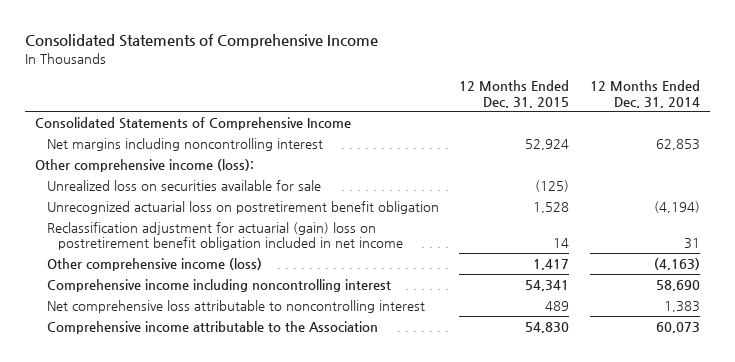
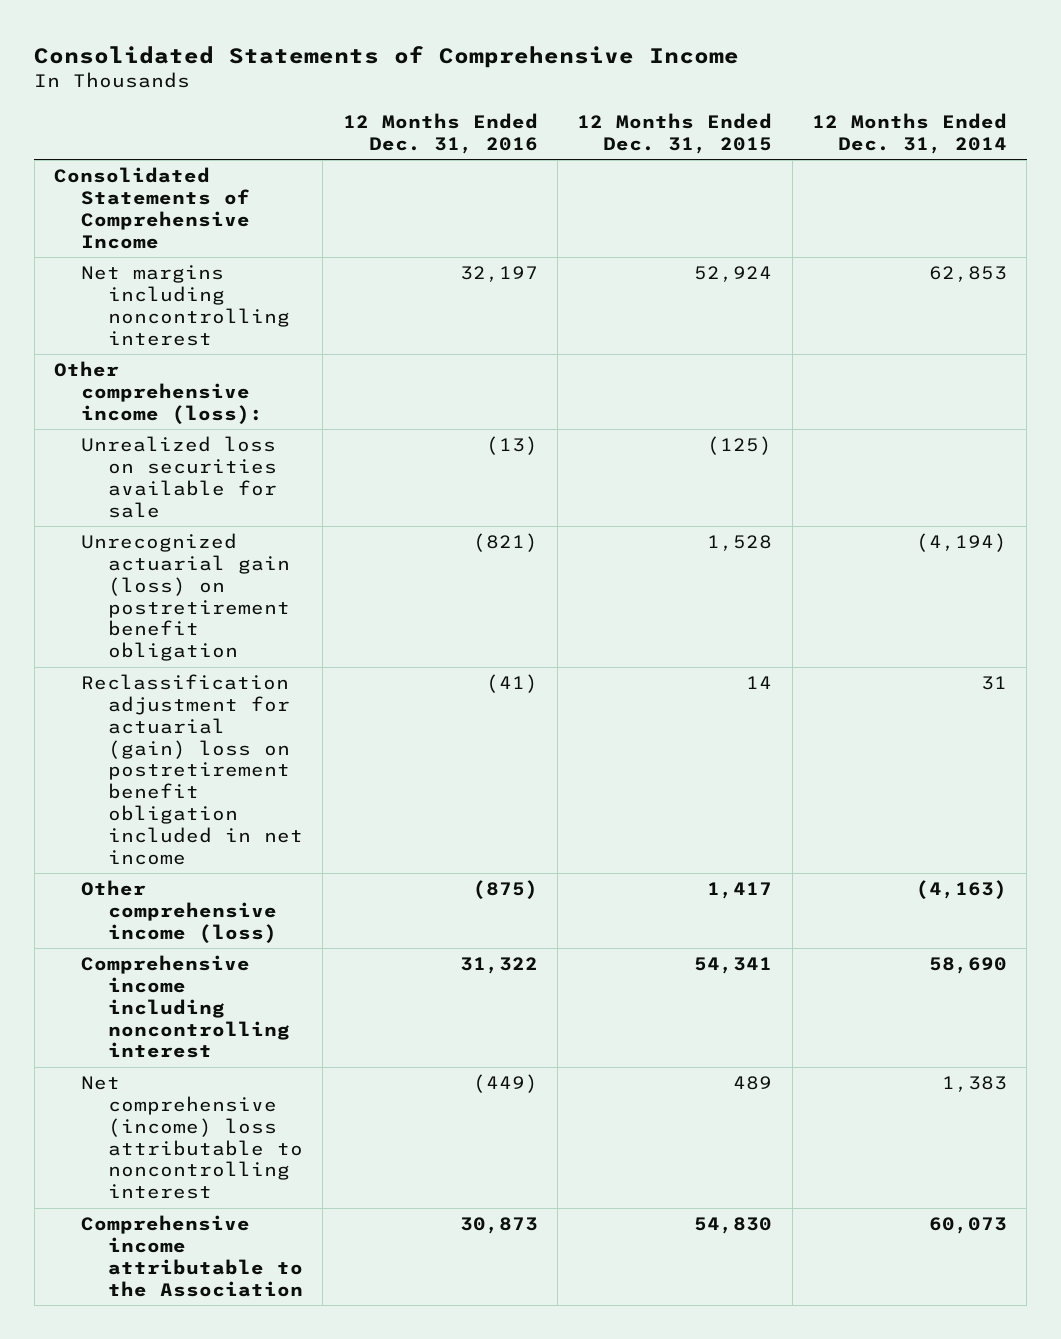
none -> [342,112,538,154] 12 Months Ended Dec. 31, 2016
[46,200,439,214] Unrecognized actuarial loss on postretirement benefit obligation -> [81,533,290,662] Unrecognized actuarial gain (loss) on postretirement benefit obligation
[46,299,425,313] Net comprehensive loss attributable to noncontrolling interest -> [81,1076,303,1200] Net comprehensive (income) loss attributable to noncontrolling interest

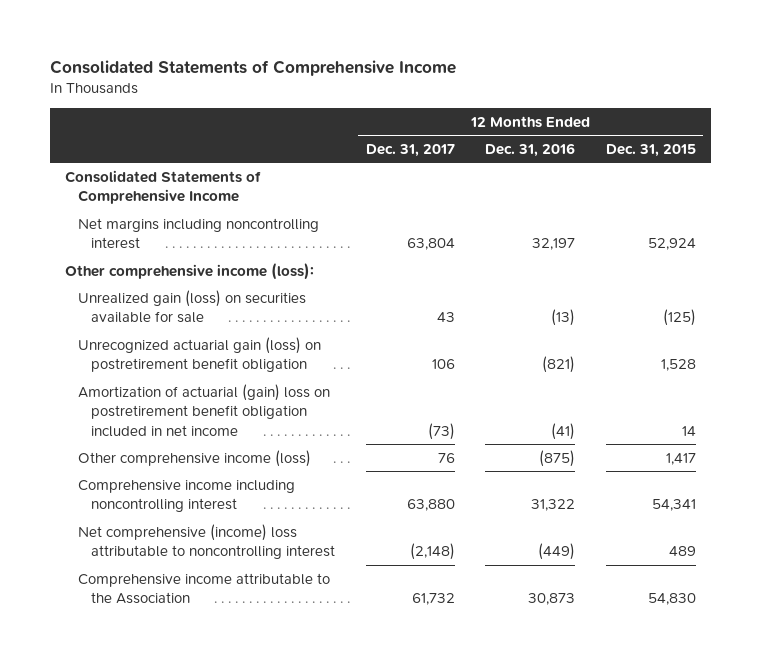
[811,112,1007,154] 12 Months Ended Dec. 31, 2014 -> none
none -> [365,143,455,157] Dec. 31, 2017
[81,436,277,518] Unrealized loss on securities available for sale -> [77,289,306,324] Unrealized gain (loss) on securities available for sale
[81,674,303,865] Reclassification adjustment for actuarial (gain) loss on postretirement benefit obligation included in net income -> [77,383,330,437] Amortization of actuarial (gain) loss on postretirement benefit obligation included in net income

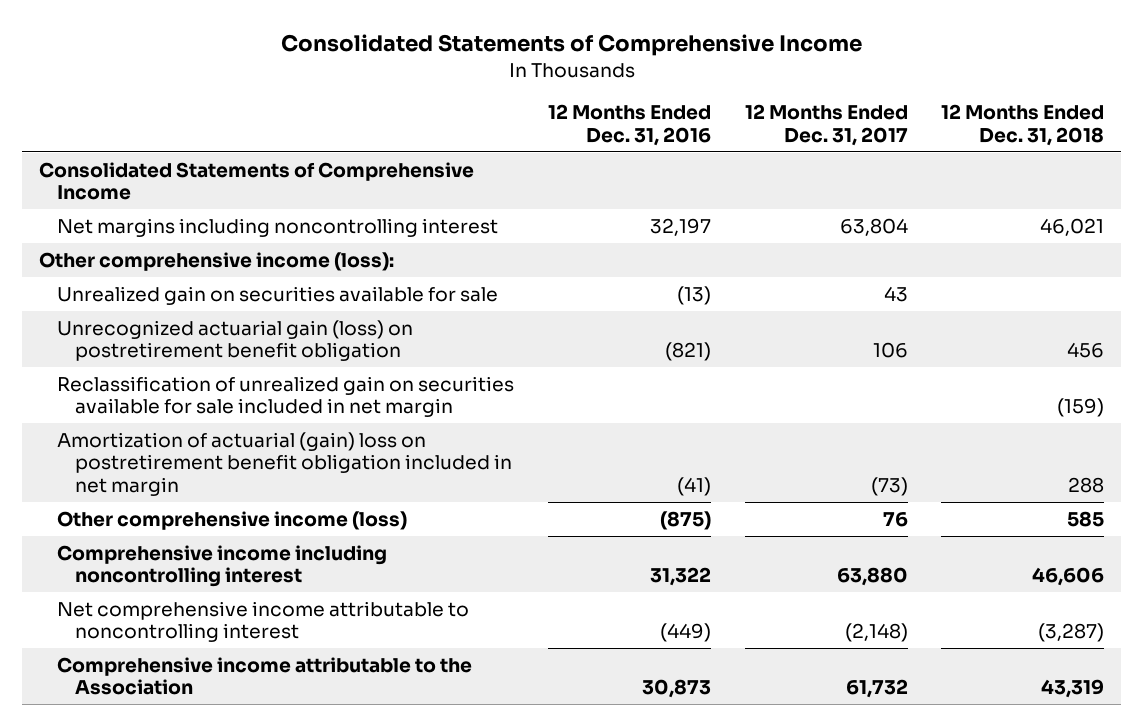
[605,143,696,157] Dec. 31, 2015 -> none
none -> [941,104,1105,146] 12 Months Ended Dec. 31, 2018
[77,289,306,324] Unrealized gain (loss) on securities available for sale -> [56,285,498,305] Unrealized gain on securities available for sale
none -> [56,375,514,418] Reclassification of unrealized gain on securities available for sale included in net margin
[77,383,330,437] Amortization of actuarial (gain) loss on postretirement benefit obligation included in net income -> [56,431,512,496] Amortization of actuarial (gain) loss on postretirement benefit obligation included in net margin
[77,523,336,560] Net comprehensive (income) loss attributable to noncontrolling interest -> [56,600,469,643] Net comprehensive income attributable to noncontrolling interest

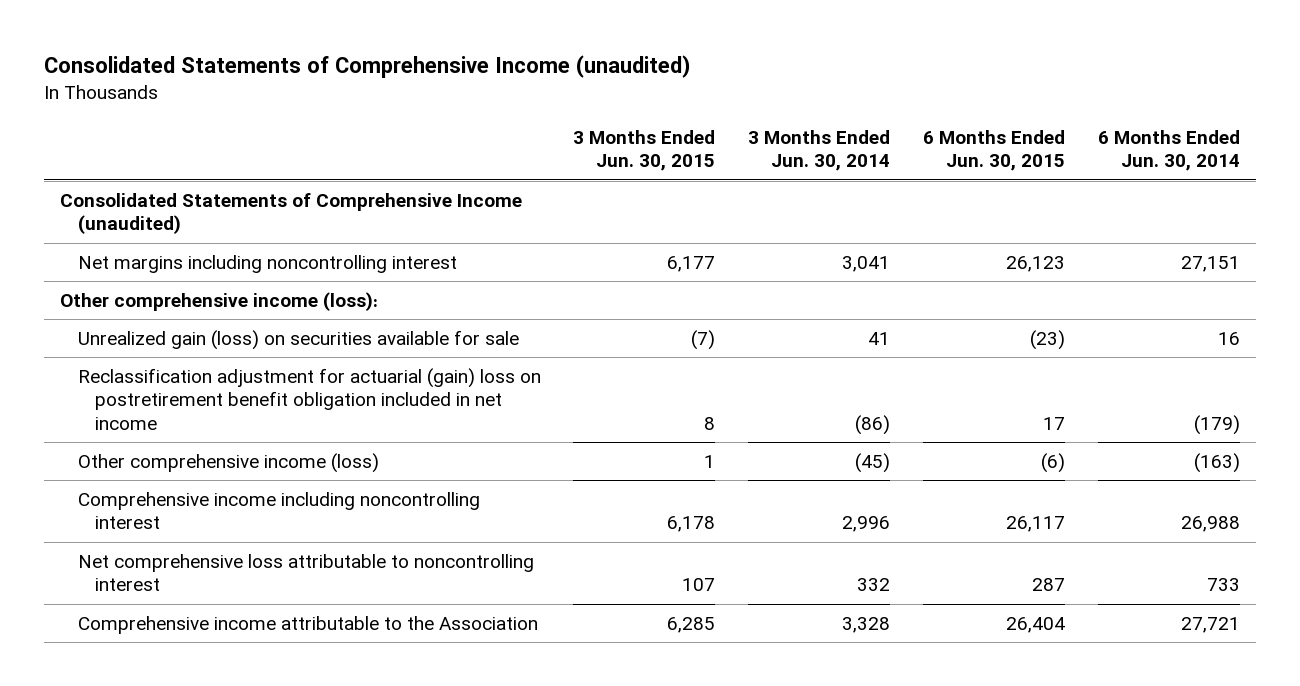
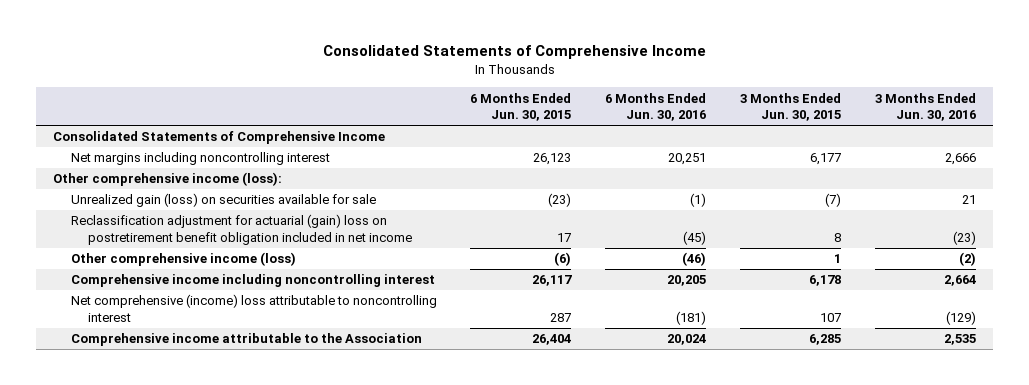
[43,55,691,79] Consolidated Statements of Comprehensive Income (unaudited) -> [322,45,706,60] Consolidated Statements of Comprehensive Income
[748,129,891,172] 3 Months Ended Jun. 30, 2014 -> none
[1097,129,1240,172] 6 Months Ended Jun. 30, 2014 -> none
none -> [605,92,707,122] 6 Months Ended Jun. 30, 2016
none -> [875,92,977,122] 3 Months Ended Jun. 30, 2016
[60,192,523,235] Consolidated Statements of Comprehensive Income (unaudited) -> [52,131,385,145] Consolidated Statements of Comprehensive Income
[77,553,534,592] Net comprehensive loss attributable to noncontrolling interest -> [70,294,437,322] Net comprehensive (income) loss attributable to noncontrolling interest

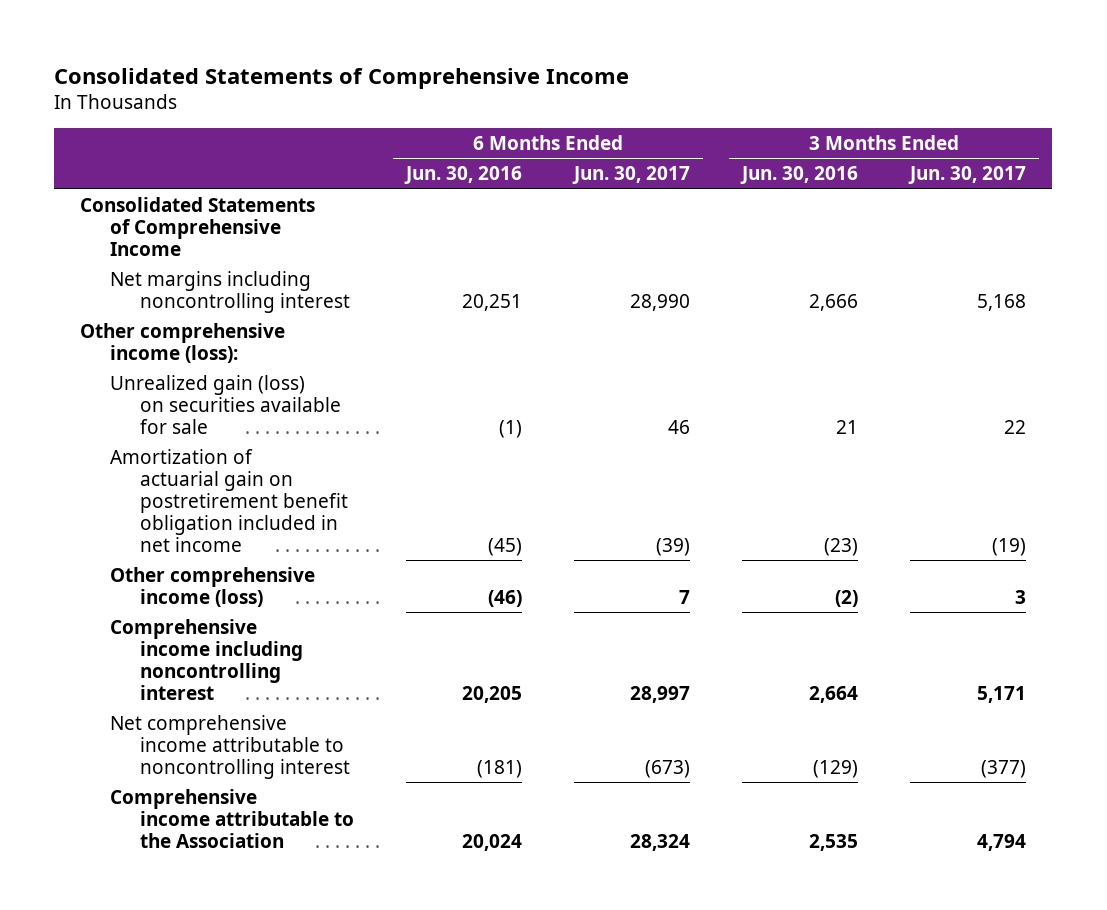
[470,92,572,122] 6 Months Ended Jun. 30, 2015 -> none
[740,92,842,122] 3 Months Ended Jun. 30, 2015 -> none
none -> [571,166,690,185] Jun. 30, 2017
none -> [908,166,1027,185] Jun. 30, 2017
[70,214,413,245] Reclassification adjustment for actuarial (gain) loss on postretirement benefit obligation included in net income -> [109,448,348,553] Amortization of actuarial gain on postretirement benefit obligation included in net income
[70,294,437,322] Net comprehensive (income) loss attributable to noncontrolling interest -> [109,714,350,779] Net comprehensive income attributable to noncontrolling interest

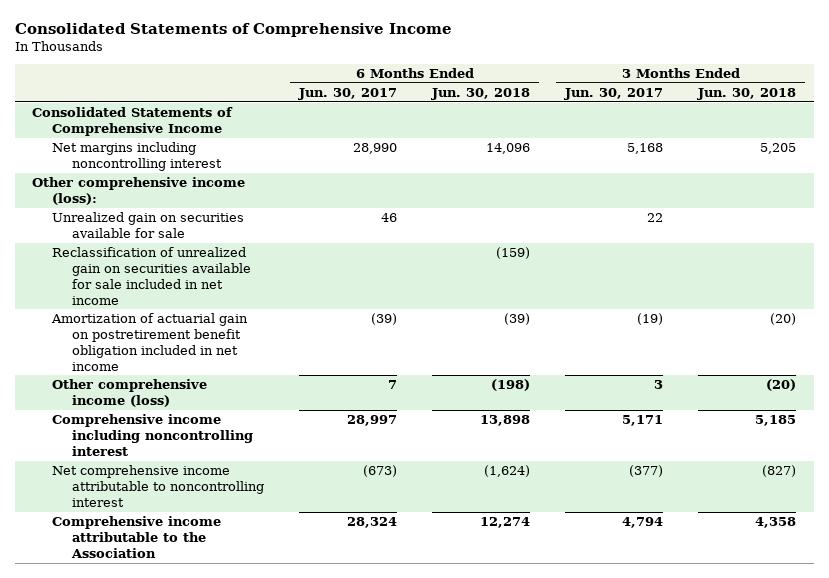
[403,166,522,185] Jun. 30, 2016 -> none
[740,166,859,185] Jun. 30, 2016 -> none
none -> [431,87,531,100] Jun. 30, 2018
none -> [697,87,797,100] Jun. 30, 2018
[109,374,341,434] Unrealized gain (loss) on securities available for sale -> [52,212,245,238] Unrealized gain on securities available for sale
none -> [52,247,251,305] Reclassification of unrealized gain on securities available for sale included in net income

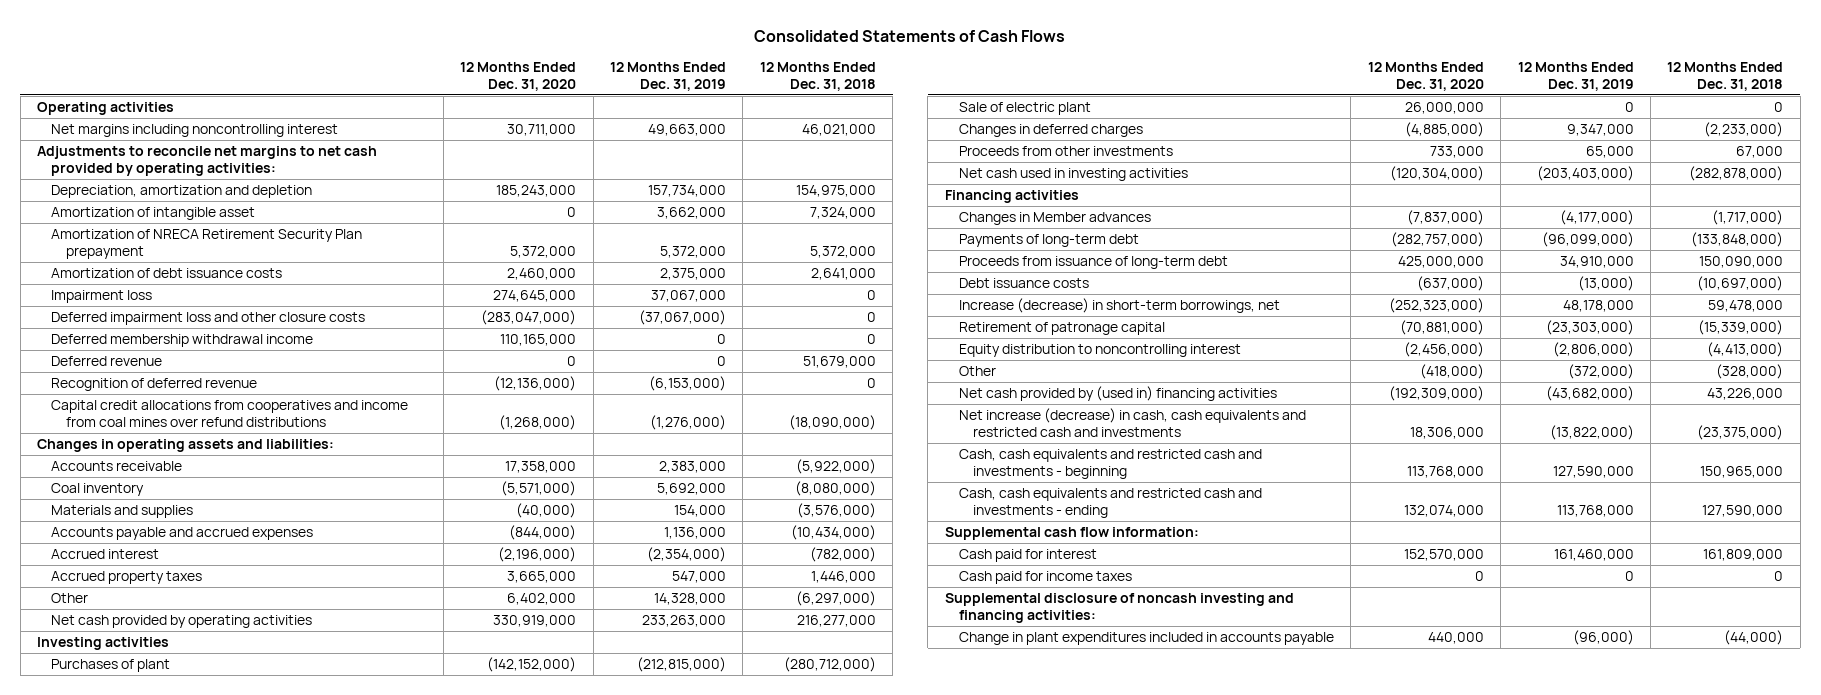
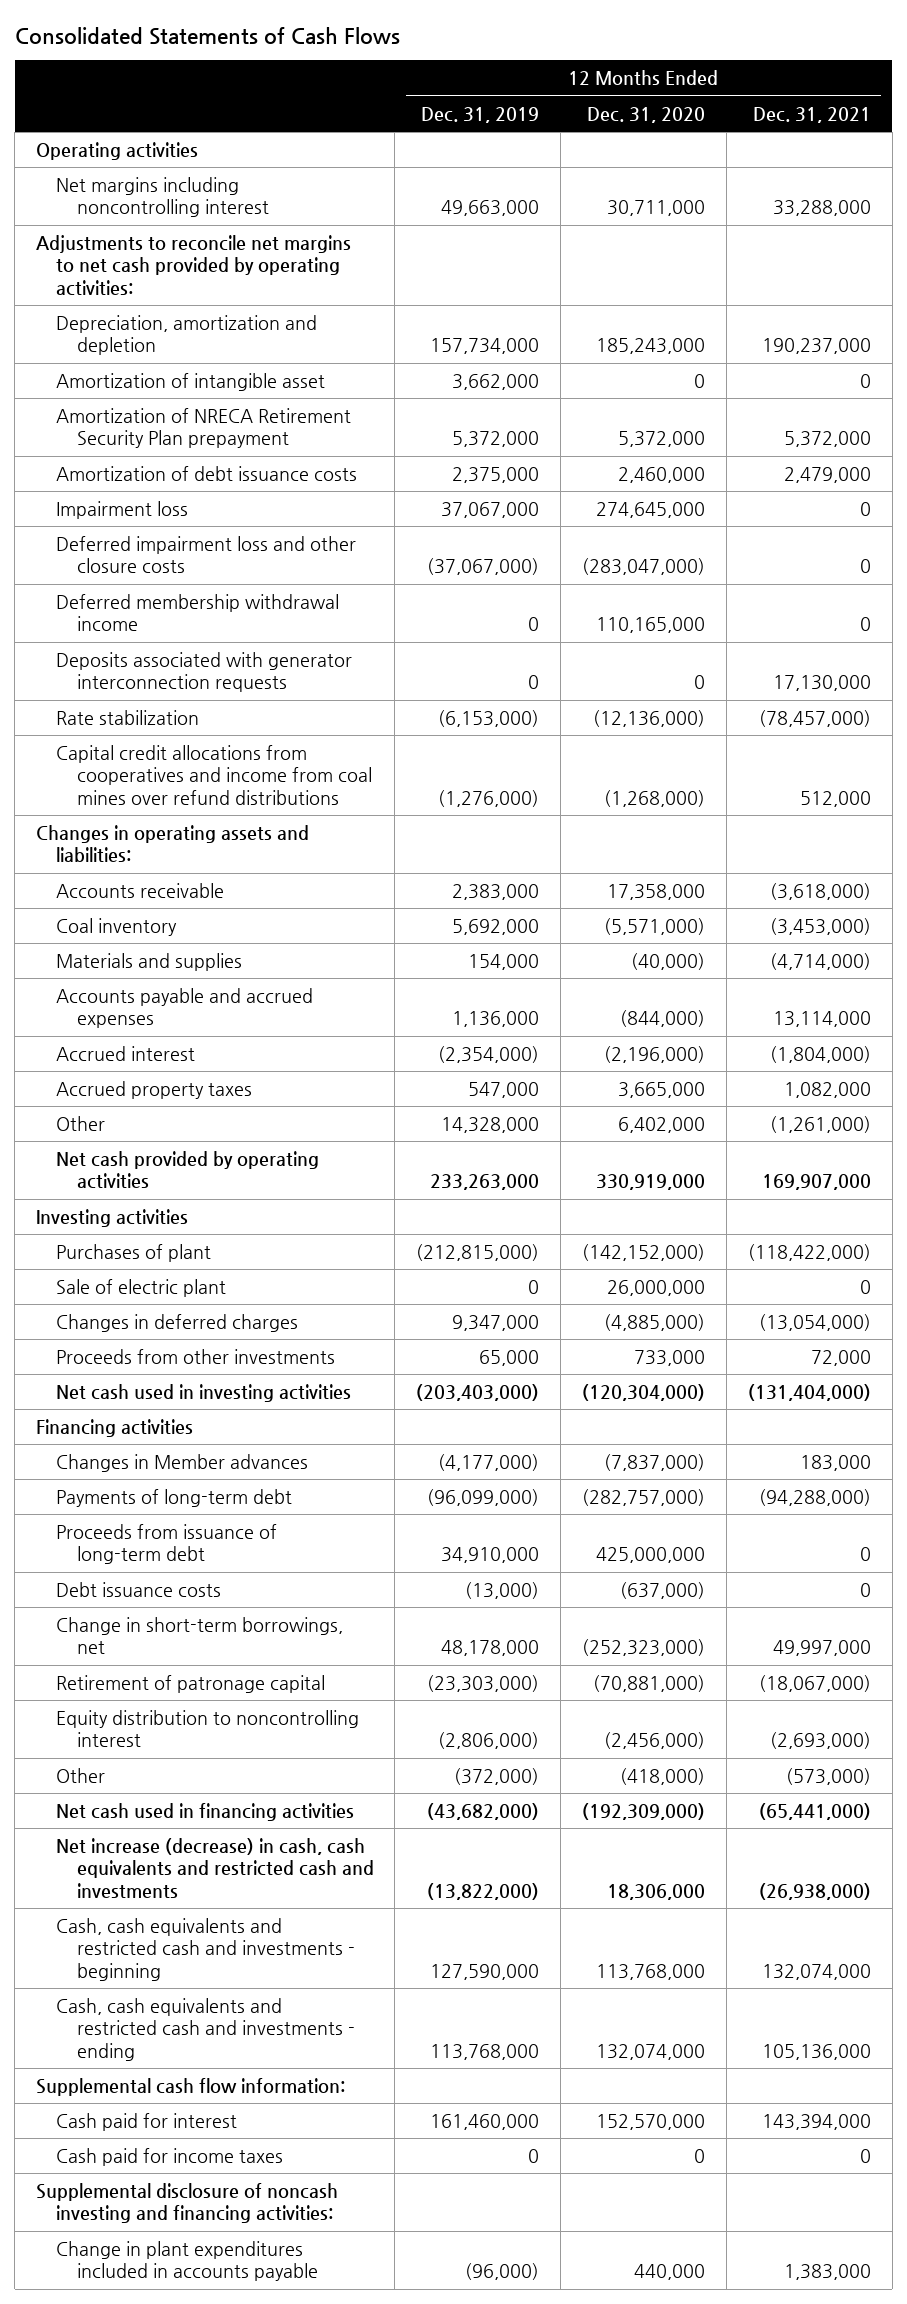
[759,61,876,92] 12 Months Ended Dec. 31, 2018 -> none
none -> [752,106,871,123] Dec. 31, 2021
[51,355,163,366] Deferred revenue -> none
none -> [56,651,353,693] Deposits associated with generator interconnection requests
[51,377,258,391] Recognition of deferred revenue -> [56,709,200,725] Rate stabilization
[958,297,1280,313] Increase (decrease) in short-term borrowings, net -> [56,1616,344,1655] Change in short-term borrowings, net
[958,385,1277,401] Net cash provided by (used in) financing activities -> [56,1802,355,1821] Net cash used in financing activities

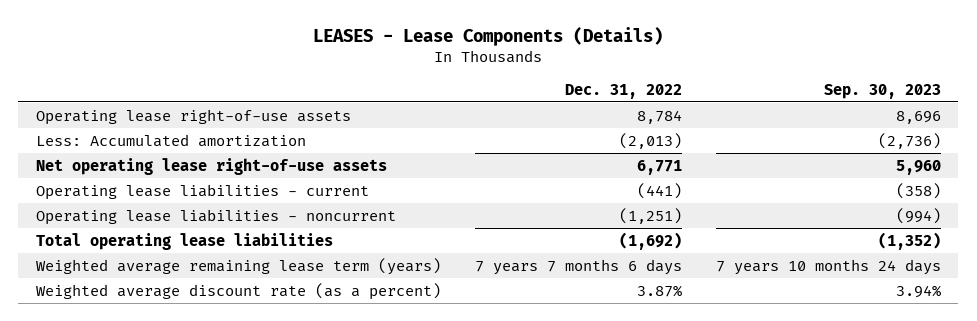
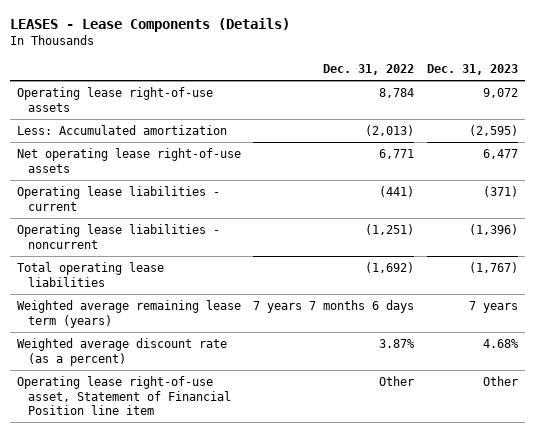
[824,83,942,99] Sep. 30, 2023 -> none
none -> [427,64,519,76] Dec. 31, 2023
none -> [16,375,231,416] Operating lease right-of-use asset, Statement of Financial Position line item

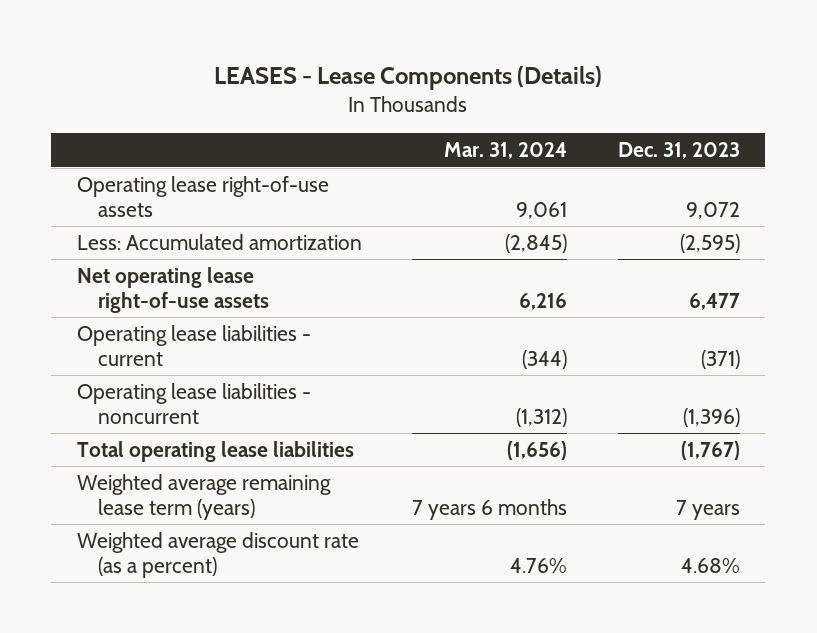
[323,64,415,76] Dec. 31, 2022 -> none
none -> [444,142,568,160] Mar. 31, 2024
[16,375,231,416] Operating lease right-of-use asset, Statement of Financial Position line item -> none

